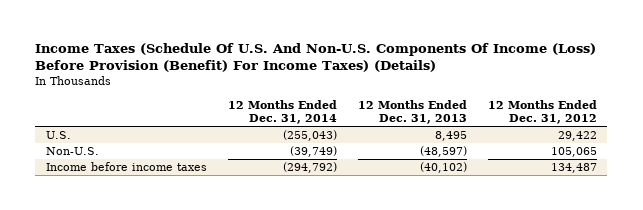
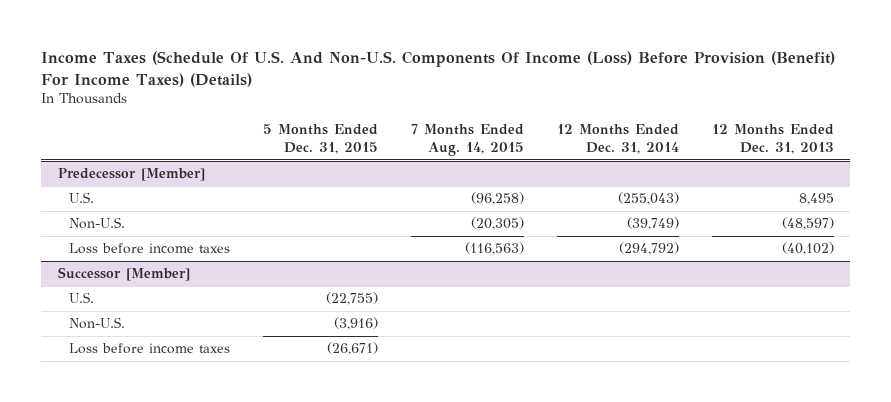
[487,99,597,125] 12 Months Ended Dec. 31, 2012 -> none
none -> [262,124,378,155] 5 Months Ended Dec. 31, 2015
none -> [410,124,524,157] 7 Months Ended Aug. 14, 2015
none -> [57,168,205,182] Predecessor [Member]
[45,162,207,172] Income before income taxes -> [68,243,230,255] Loss before income taxes
none -> [57,267,190,282] Successor [Member]
none -> [68,292,94,304] U.S.
none -> [68,317,125,330] Non-U.S.
none -> [68,343,230,355] Loss before income taxes

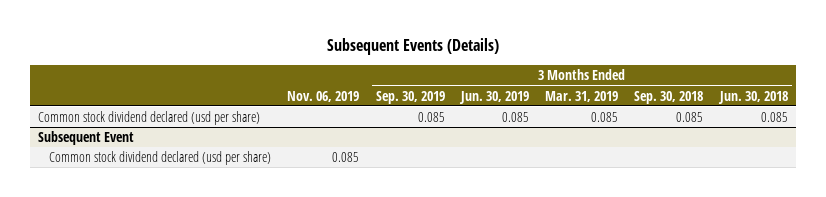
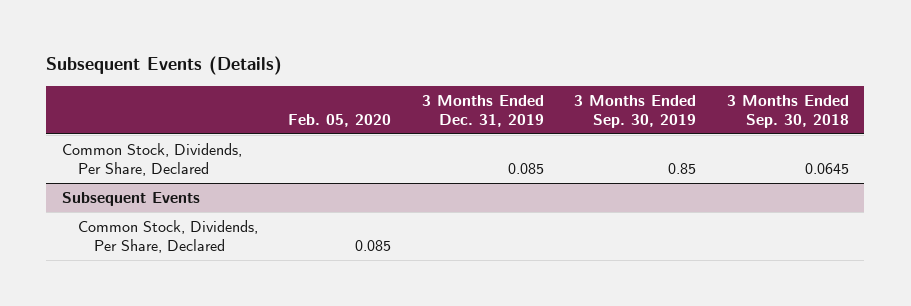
[287,90,360,102] Nov. 06, 2019 -> none
[458,90,529,104] Jun. 30, 2019 -> none
[545,90,619,102] Mar. 31, 2019 -> none
[717,90,788,104] Jun. 30, 2018 -> none
none -> [288,113,392,127] Feb. 05, 2020
none -> [421,94,544,127] 3 Months Ended Dec. 31, 2019
[38,111,261,126] Common stock dividend declared (usd per share) -> [61,142,242,177] Common Stock, Dividends, Per Share, Declared
[417,112,445,123] 0.085 -> [668,163,697,175] 0.85
[676,112,704,123] 0.085 -> [804,163,849,175] 0.0645
[38,131,135,146] Subsequent Event -> [61,191,200,206] Subsequent Events
[49,151,272,166] Common stock dividend declared (usd per share) -> [77,219,258,254] Common Stock, Dividends, Per Share, Declared

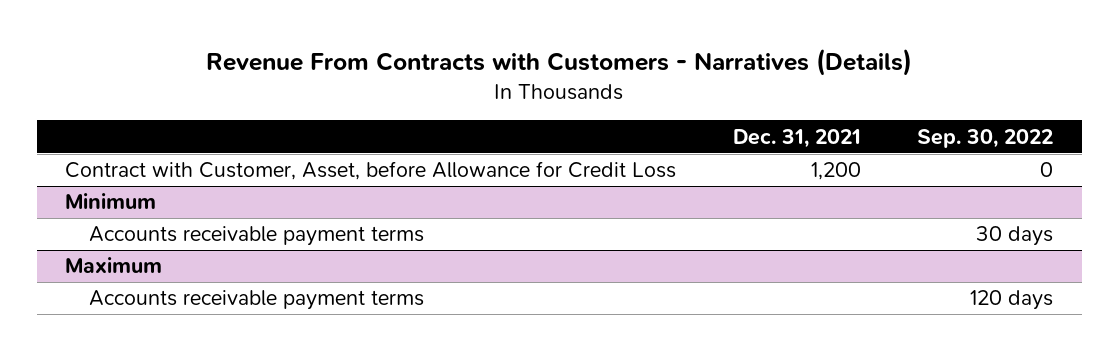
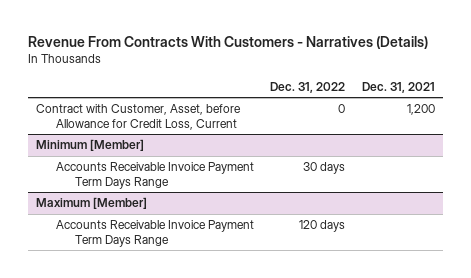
[206,48,913,77] Revenue From Contracts with Customers - Narratives (Details) -> [28,35,429,49] Revenue From Contracts With Customers - Narratives (Details)
[917,128,1054,148] Sep. 30, 2022 -> none
none -> [270,81,346,93] Dec. 31, 2022
[65,161,677,181] Contract with Customer, Asset, before Allowance for Credit Loss -> [36,104,242,130] Contract with Customer, Asset, before Allowance for Credit Loss, Current
[65,193,157,210] Minimum -> [36,139,145,152] Minimum [Member]
[89,226,425,247] Accounts receivable payment terms -> [55,162,254,189] Accounts Receivable Invoice Payment Term Days Range
[65,257,163,274] Maximum -> [36,197,148,210] Maximum [Member]
[89,290,425,311] Accounts receivable payment terms -> [55,220,254,247] Accounts Receivable Invoice Payment Term Days Range

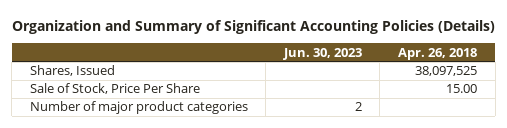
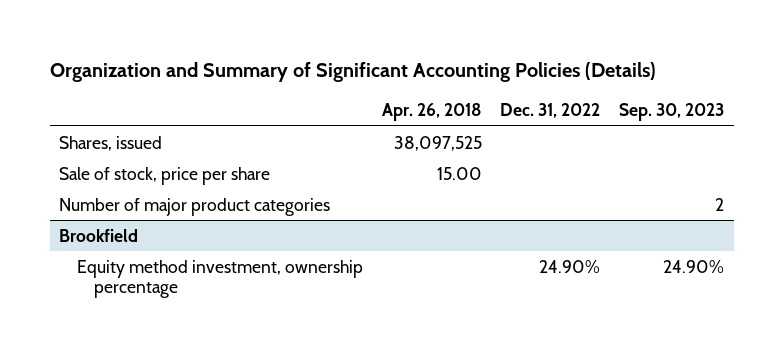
[282,47,362,60] Jun. 30, 2023 -> none
none -> [500,103,601,119] Dec. 31, 2022
none -> [619,103,725,122] Sep. 30, 2023
[29,65,115,77] Shares, Issued -> [59,135,163,151] Shares, issued
[29,83,200,95] Sale of Stock, Price Per Share -> [59,166,271,185] Sale of stock, price per share
none -> [59,228,139,242] Brookfield
none -> [76,259,363,299] Equity method investment, ownership percentage

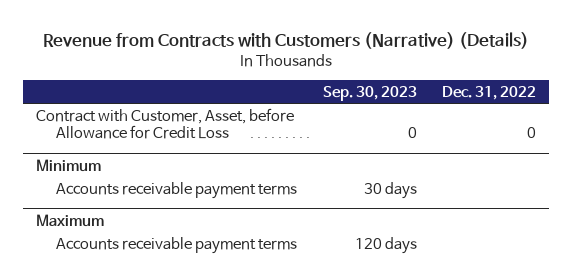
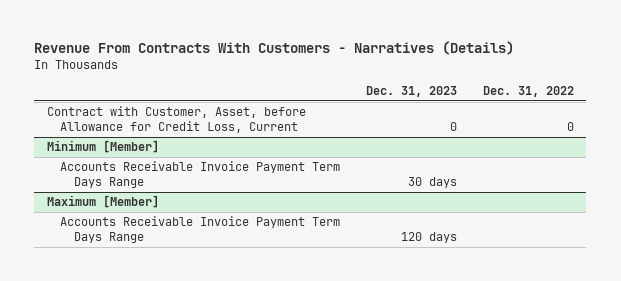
[42,31,529,49] Revenue from Contracts with Customers (Narrative) (Details) -> [34,40,515,55] Revenue From Contracts With Customers - Narratives (Details)
[322,86,417,102] Sep. 30, 2023 -> none
none -> [365,86,457,98] Dec. 31, 2023
[35,107,294,140] Contract with Customer, Asset, before Allowance for Credit Loss -> [47,106,307,134] Contract with Customer, Asset, before Allowance for Credit Loss, Current
[35,158,101,172] Minimum -> [47,140,160,154] Minimum [Member]
[56,181,298,199] Accounts receivable payment terms -> [60,161,341,189] Accounts Receivable Invoice Payment Term Days Range
[35,213,104,227] Maximum -> [47,195,160,209] Maximum [Member]
[56,236,298,254] Accounts receivable payment terms -> [60,216,341,244] Accounts Receivable Invoice Payment Term Days Range

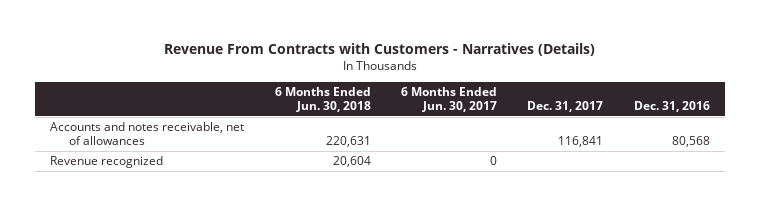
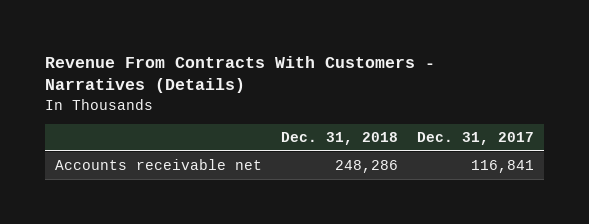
[164,42,596,56] Revenue From Contracts with Customers - Narratives (Details) -> [45,55,436,94] Revenue From Contracts With Customers - Narratives (Details)
[274,86,371,112] 6 Months Ended Jun. 30, 2018 -> none
[401,86,498,112] 6 Months Ended Jun. 30, 2017 -> none
[633,100,710,112] Dec. 31, 2016 -> none
none -> [281,132,399,146] Dec. 31, 2018
[50,156,164,169] Revenue recognized -> none
[50,122,245,146] Accounts and notes receivable, net of allowances -> [55,159,263,171] Accounts receivable net

